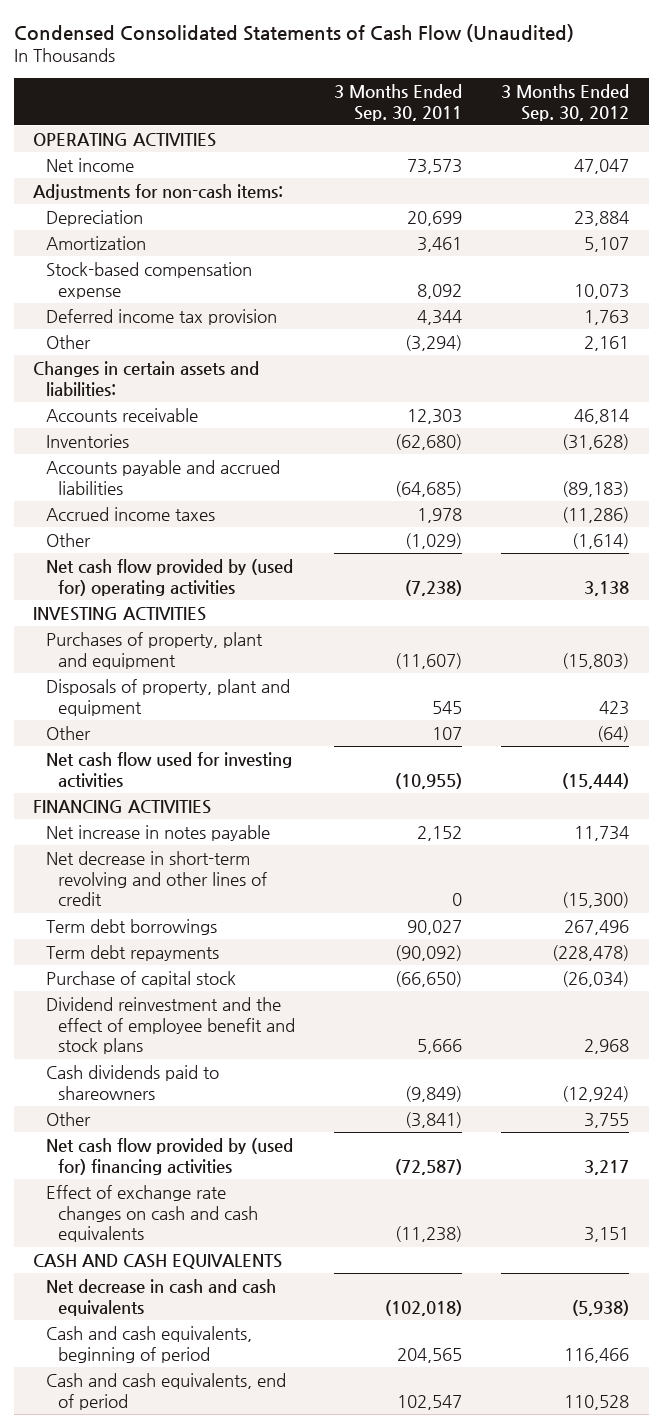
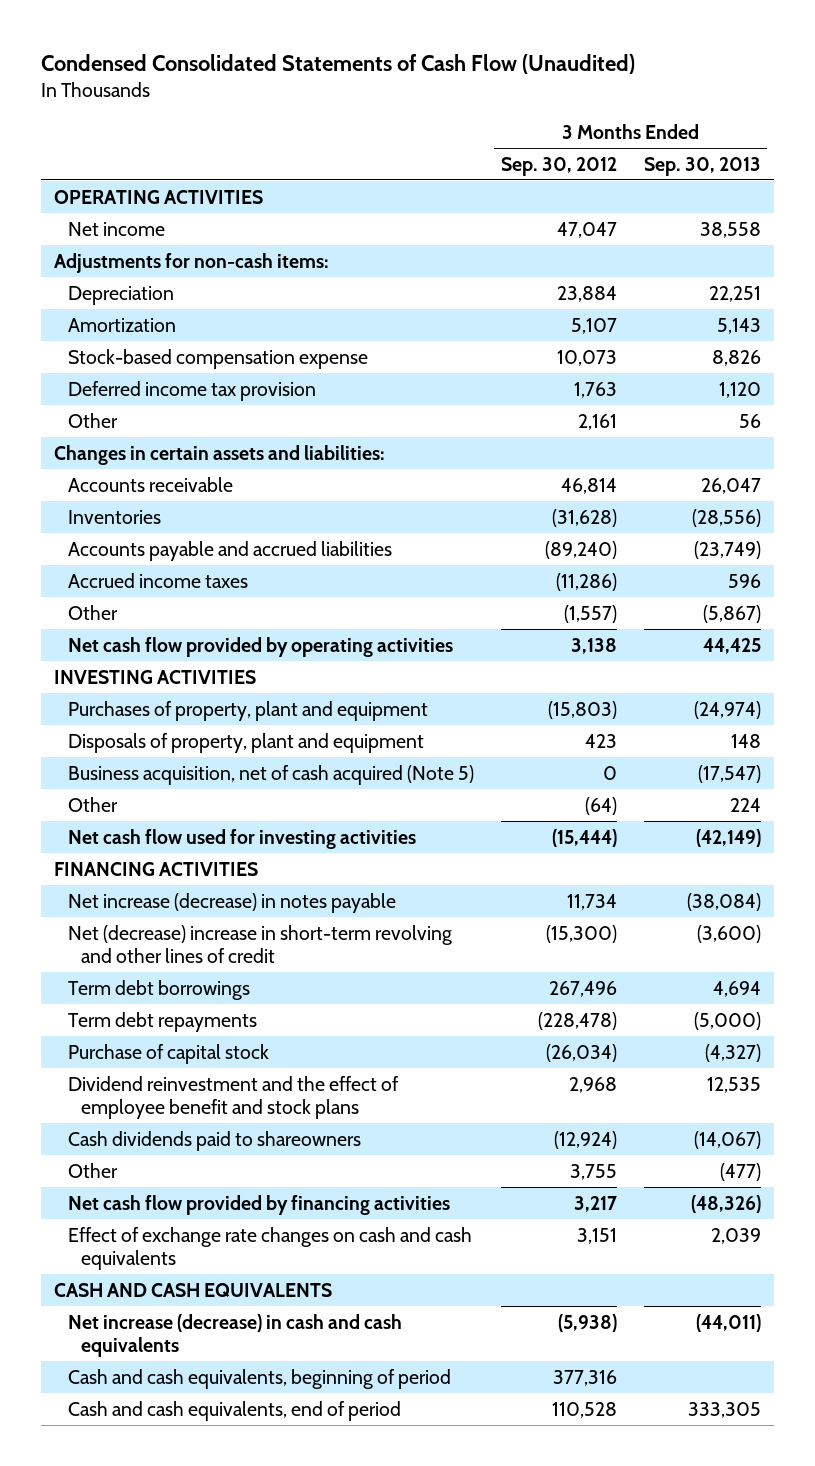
[334,83,463,121] 3 Months Ended Sep. 30, 2011 -> none
none -> [643,156,761,176] Sep. 30, 2013
[562,480,630,497] (89,183) -> [544,540,617,559] (89,240)
[572,532,630,549] (1,614) -> [563,604,617,623] (1,557)
[45,558,293,596] Net cash flow provided by (used for) operating activities -> [67,636,453,657] Net cash flow provided by operating activities
none -> [67,764,474,785] Business acquisition, net of cash acquired (Note 5)
[45,824,270,841] Net increase in notes payable -> [67,892,396,913] Net increase (decrease) in notes payable
[45,850,267,907] Net decrease in short-term revolving and other lines of credit -> [67,924,452,964] Net (decrease) increase in short-term revolving and other lines of credit
[45,1137,293,1175] Net cash flow provided by (used for) financing activities -> [67,1194,450,1215] Net cash flow provided by financing activities
[45,1278,276,1316] Net decrease in cash and cash equivalents -> [67,1313,402,1358] Net increase (decrease) in cash and cash equivalents
[564,1347,630,1363] 116,466 -> [552,1369,617,1386] 377,316

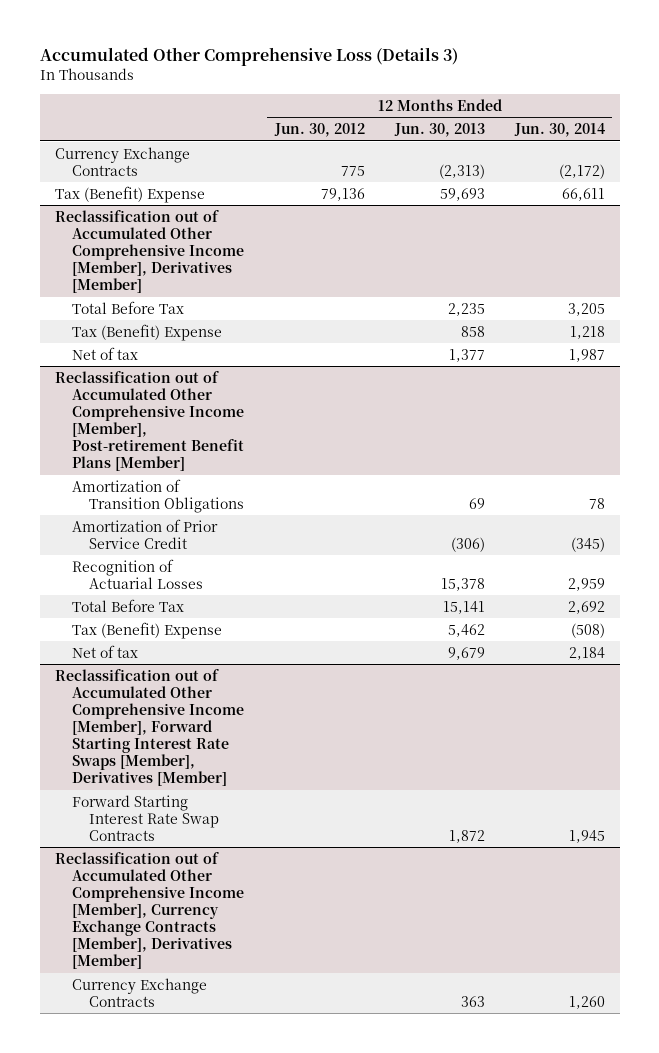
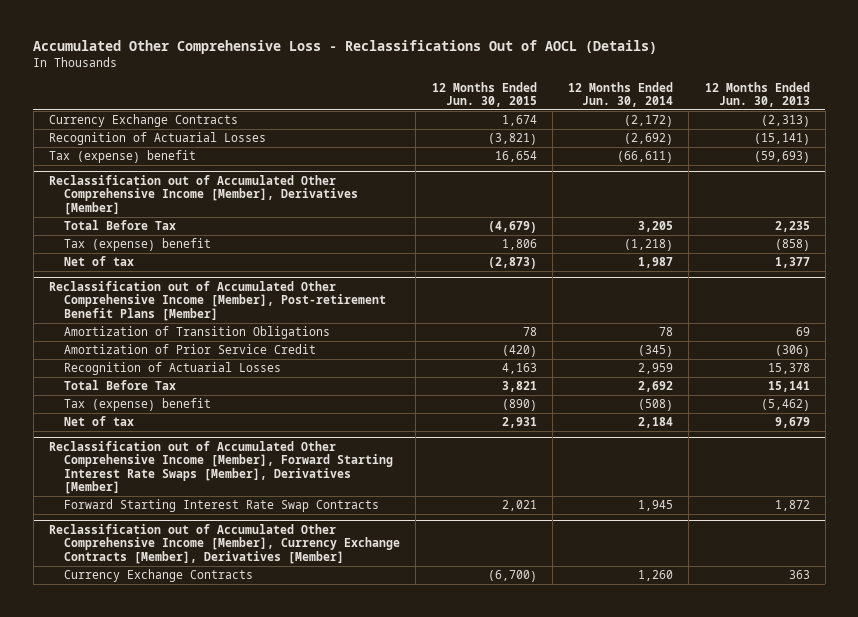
[39,47,458,67] Accumulated Other Comprehensive Loss (Details 3) -> [33,40,658,55] Accumulated Other Comprehensive Loss - Reclassifications Out of AOCL (Details)
[273,123,365,138] Jun. 30, 2012 -> none
none -> [431,81,537,108] 12 Months Ended Jun. 30, 2015
none -> [48,132,266,146] Recognition of Actuarial Losses
[54,185,205,203] Tax (Benefit) Expense -> [48,150,196,164] Tax (expense) benefit
[439,187,485,201] 59,693 -> [753,151,810,164] (59,693)
[561,187,605,201] 66,611 -> [617,151,674,164] (66,611)
[72,323,223,341] Tax (Benefit) Expense -> [64,238,212,252] Tax (expense) benefit
[460,325,485,337] 858 -> [774,239,810,252] (858)
[569,325,605,339] 1,218 -> [624,239,674,252] (1,218)
[72,621,223,639] Tax (Benefit) Expense -> [64,398,212,412] Tax (expense) benefit
[447,623,485,637] 5,462 -> [760,399,810,412] (5,462)

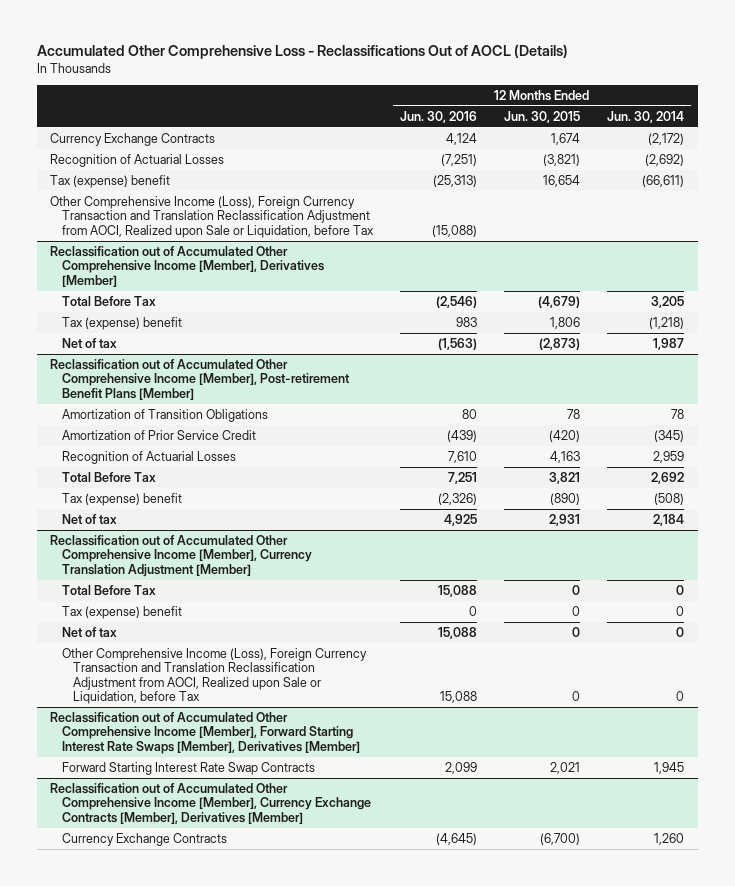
[704,81,810,108] 12 Months Ended Jun. 30, 2013 -> none
none -> [399,110,477,123] Jun. 30, 2016
none -> [50,195,374,238] Other Comprehensive Income (Loss), Foreign Currency Transaction and Translation Reclassification Adjustment from AOCI, Realized upon Sale or Liquidation, before Tax
none -> [50,534,312,577] Reclassification out of Accumulated Other Comprehensive Income [Member], Currency Translation Adjustment [Member]
none -> [61,584,156,595] Total Before Tax
none -> [61,605,182,619] Tax (expense) benefit
none -> [61,626,117,637] Net of tax
none -> [61,647,367,705] Other Comprehensive Income (Loss), Foreign Currency Transaction and Translation Reclassification Adjustment from AOCI, Realized upon Sale or Liquidation, before Tax

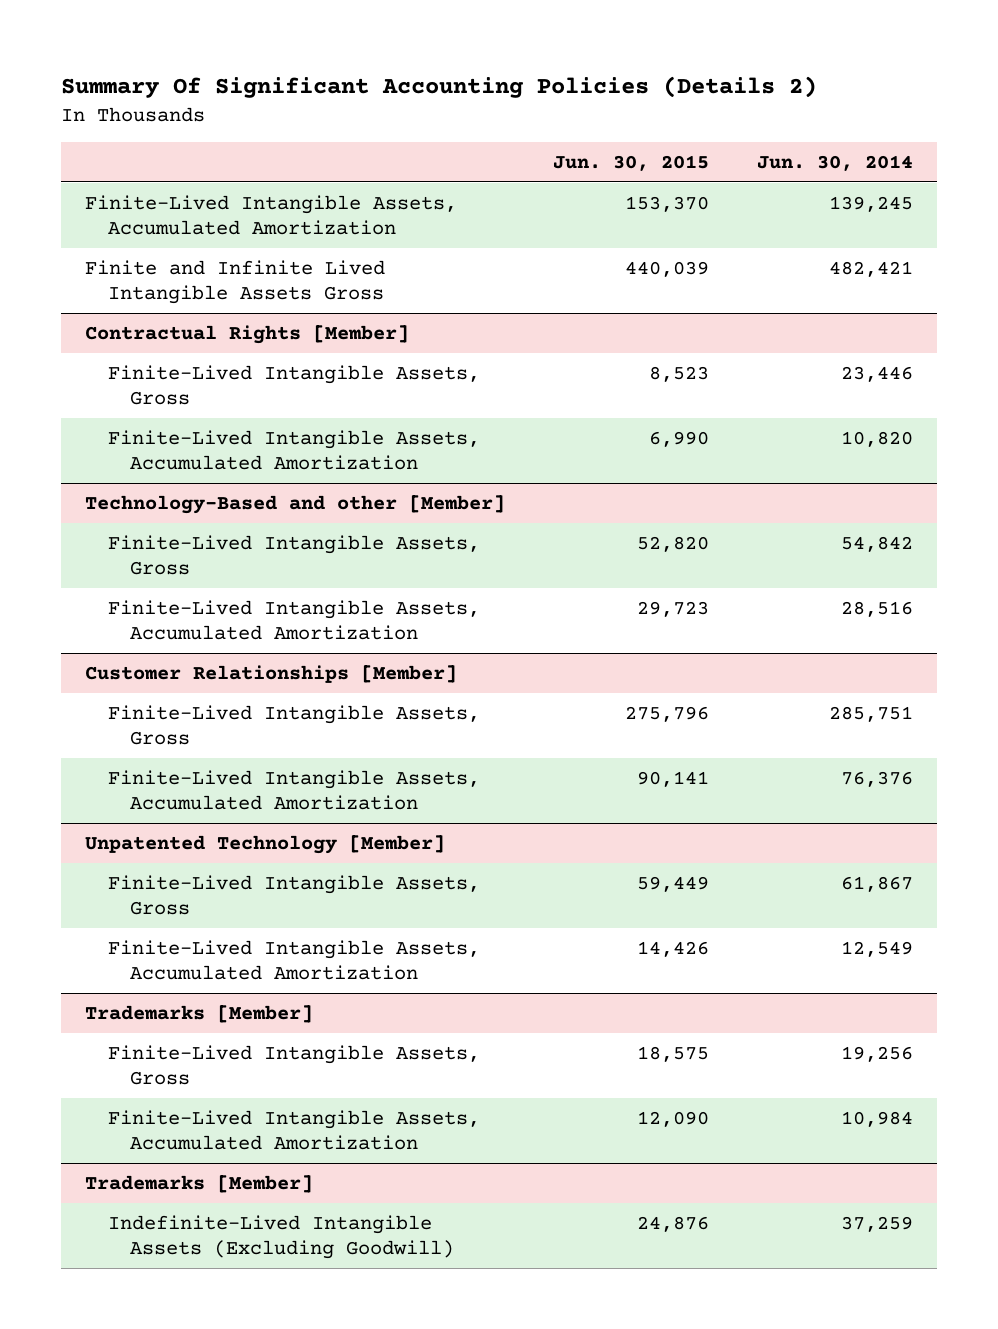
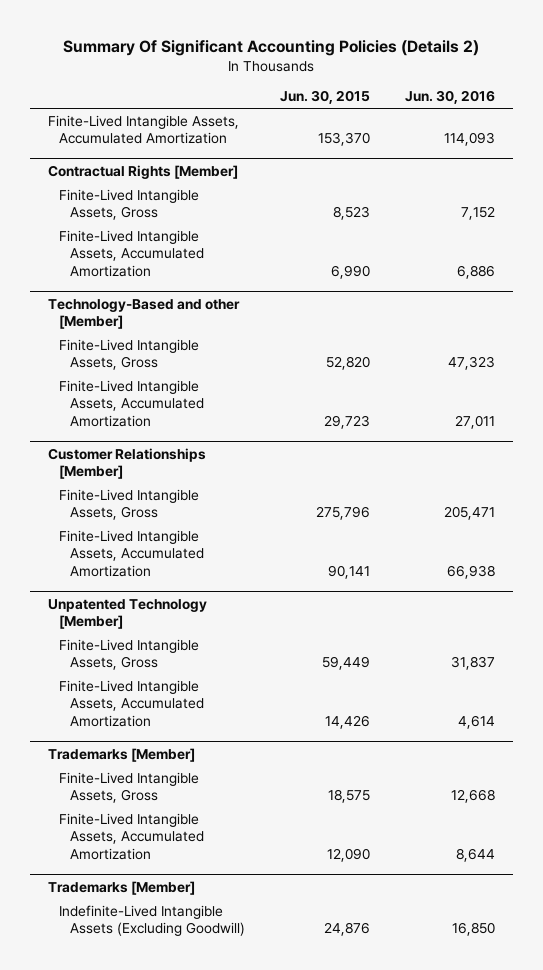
[756,154,913,171] Jun. 30, 2014 -> none
none -> [405,90,496,105] Jun. 30, 2016
[85,260,386,305] Finite and Infinite Lived Intangible Assets Gross -> none

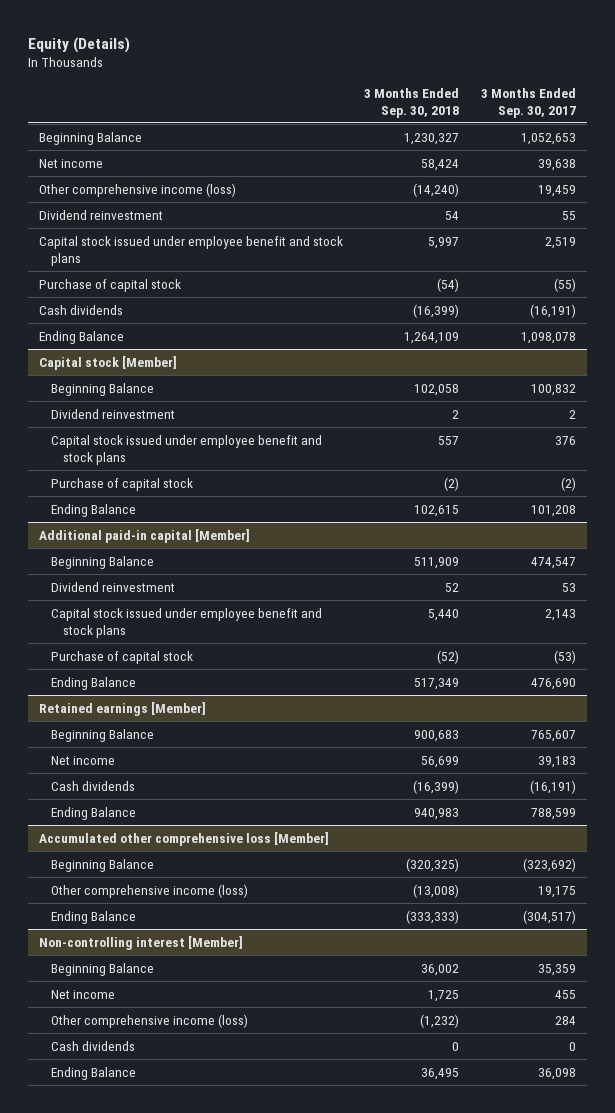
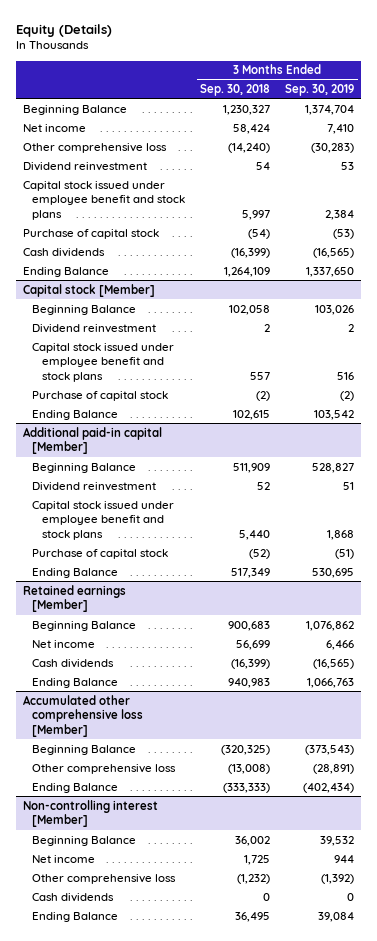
[481,87,577,118] 3 Months Ended Sep. 30, 2017 -> none
none -> [284,84,354,97] Sep. 30, 2019
[38,182,236,197] Other comprehensive income (loss) -> [23,142,168,153] Other comprehensive loss
[50,883,248,898] Other comprehensive income (loss) -> [32,763,177,774] Other comprehensive loss
[50,1013,248,1028] Other comprehensive income (loss) -> [32,873,177,884] Other comprehensive loss

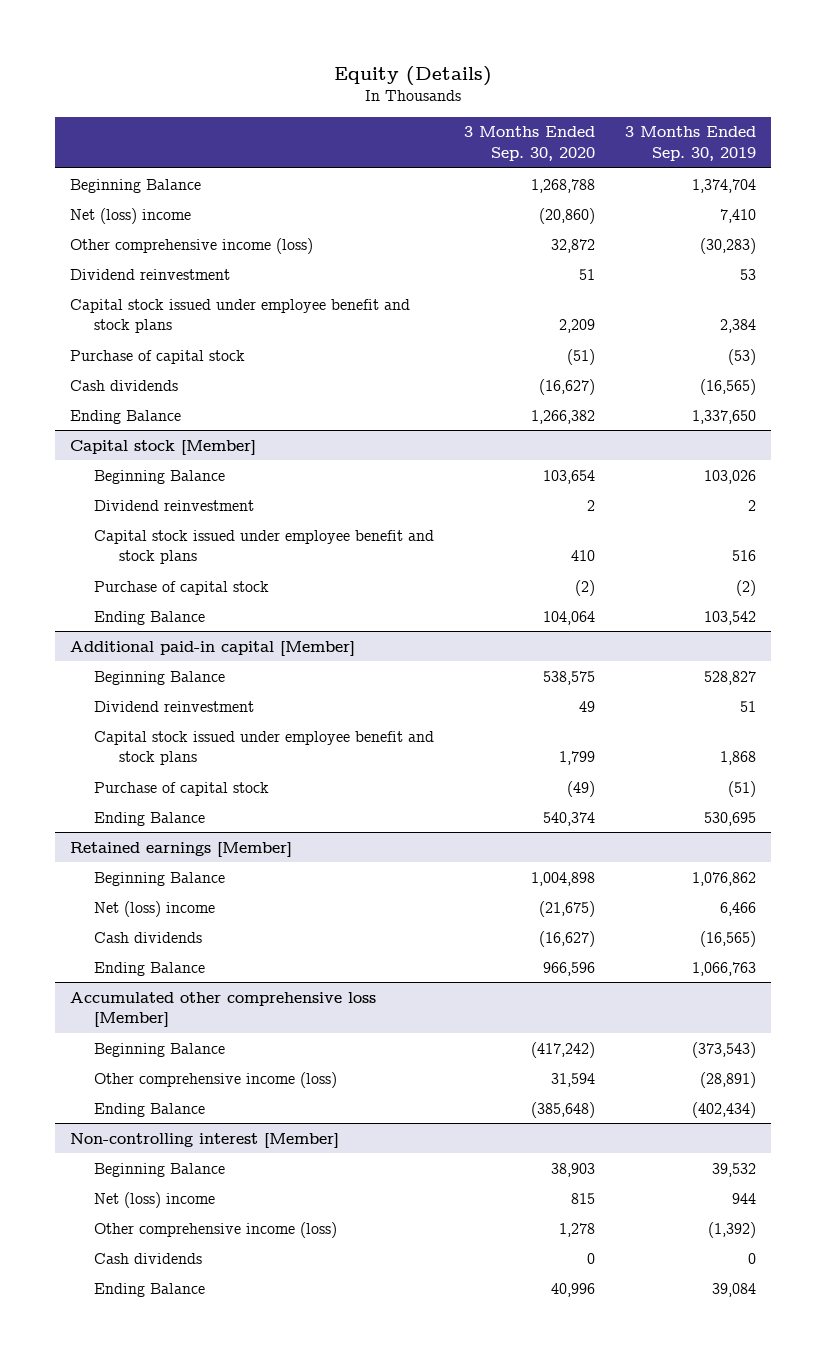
[200,84,271,97] Sep. 30, 2018 -> none
none -> [463,126,595,162] 3 Months Ended Sep. 30, 2020
[23,123,87,132] Net income -> [69,207,191,224] Net (loss) income
[23,142,168,153] Other comprehensive loss -> [69,237,313,254] Other comprehensive income (loss)
[32,639,96,648] Net income -> [94,900,216,917] Net (loss) income
[32,763,177,774] Other comprehensive loss -> [94,1071,338,1088] Other comprehensive income (loss)
[32,854,96,863] Net income -> [94,1191,216,1208] Net (loss) income
[32,873,177,884] Other comprehensive loss -> [94,1221,338,1238] Other comprehensive income (loss)

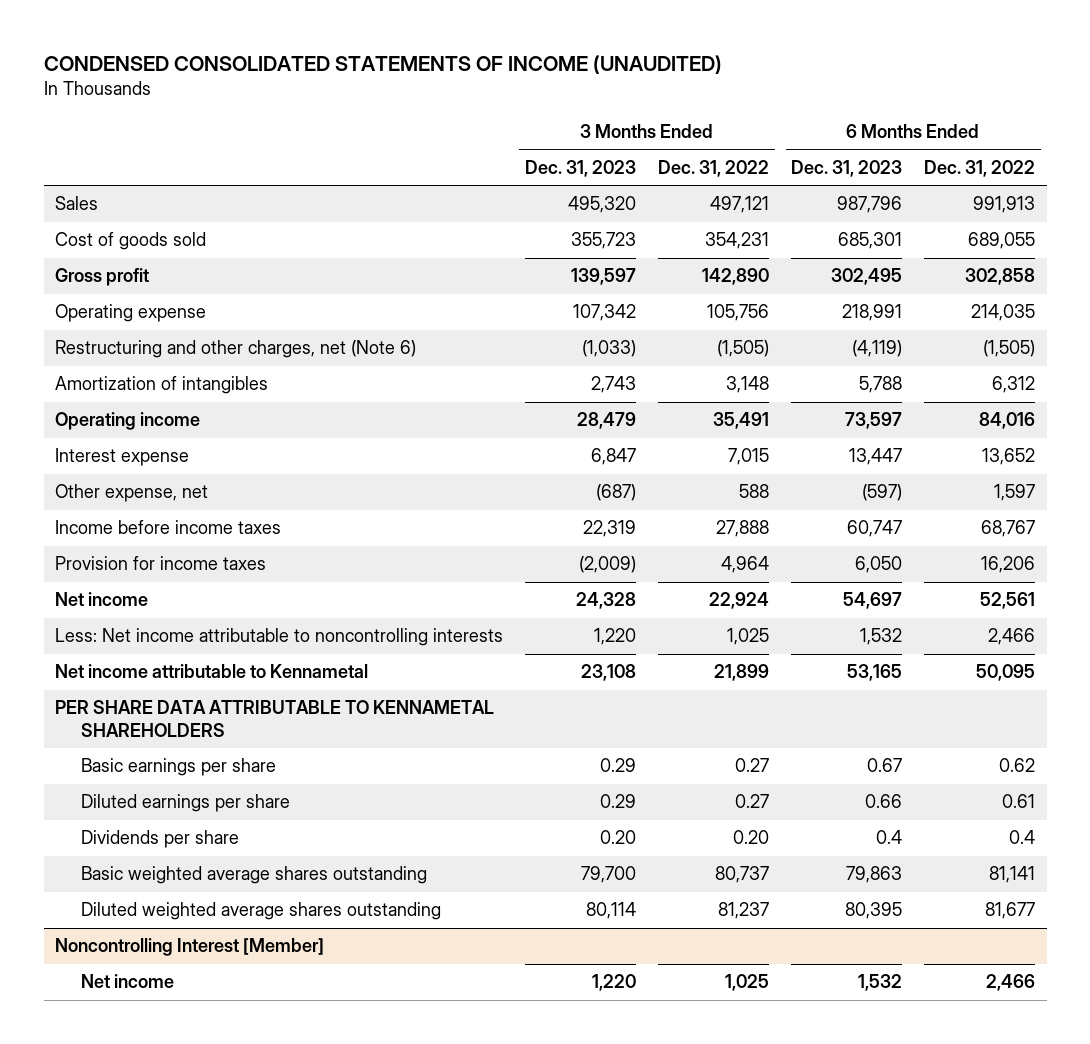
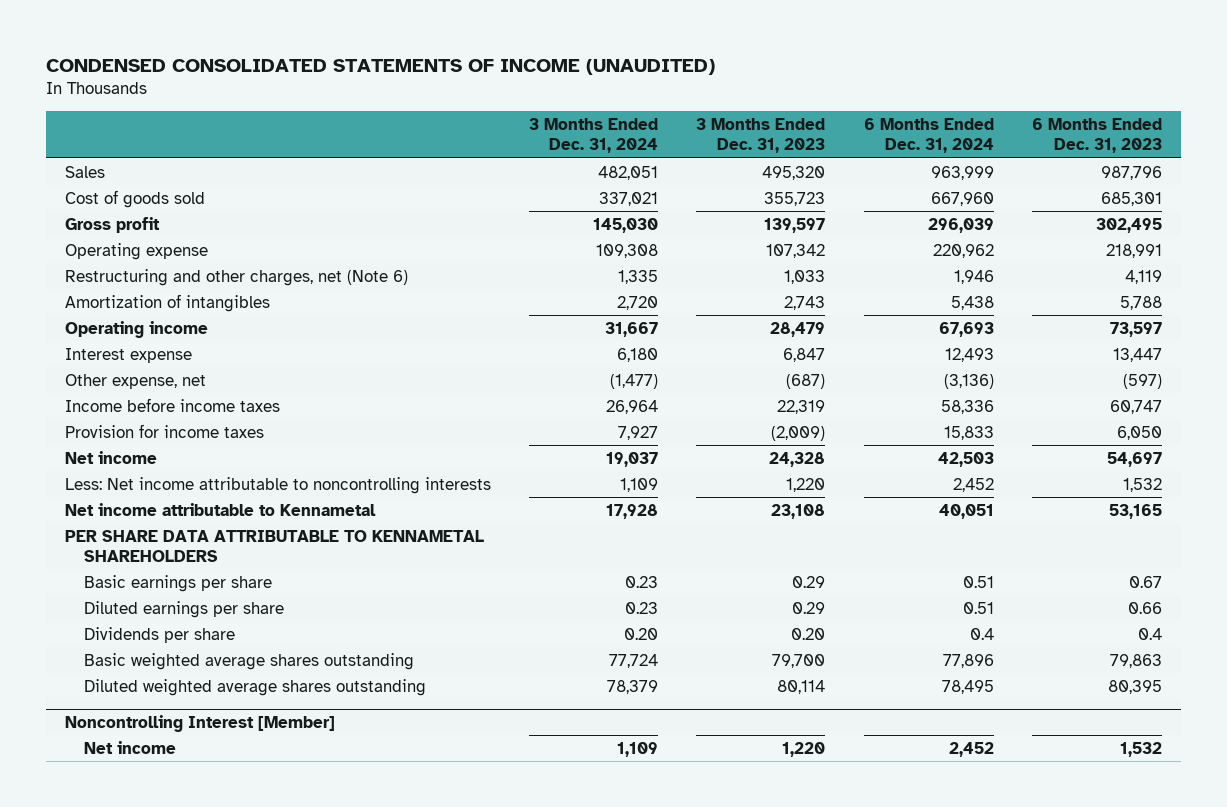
[658,159,770,177] Dec. 31, 2022 -> none
[924,159,1036,177] Dec. 31, 2022 -> none
none -> [528,118,658,154] 3 Months Ended Dec. 31, 2024
none -> [863,118,994,154] 6 Months Ended Dec. 31, 2024
[581,340,636,358] (1,033) -> [784,269,826,284] 1,033
[852,340,903,358] (4,119) -> [1124,269,1162,284] 4,119

